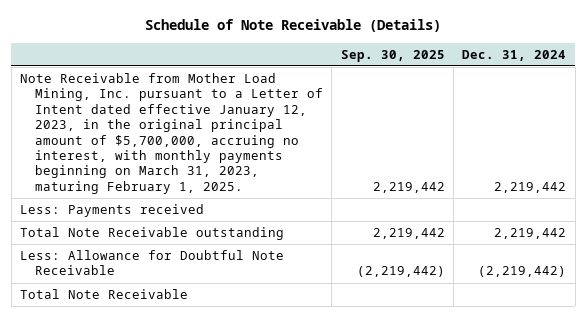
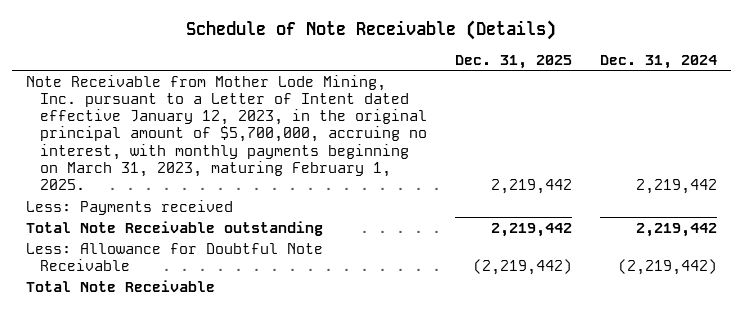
[340,49,445,62] Sep. 30, 2025 -> none
none -> [454,54,572,69] Dec. 31, 2025
[20,73,323,194] Note Receivable from Mother Load Mining, Inc. pursuant to a Letter of Intent dated effective January 12, 2023, in the original principal amount of $5,700,000, accruing no interest, with monthly payments beginning on March 31, 2023, maturing February 1, 2025. -> [26,74,427,191] Note Receivable from Mother Lode Mining, Inc. pursuant to a Letter of Intent dated effective January 12, 2023, in the original principal amount of $5,700,000, accruing no interest, with monthly payments beginning on March 31, 2023, maturing February 1, 2025.

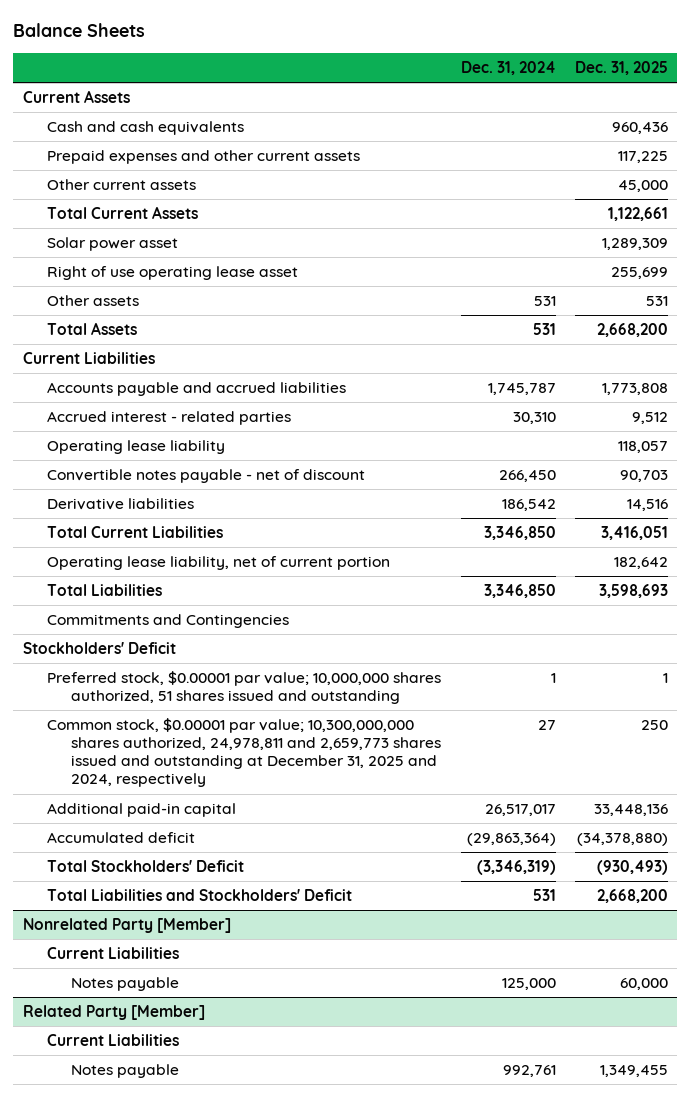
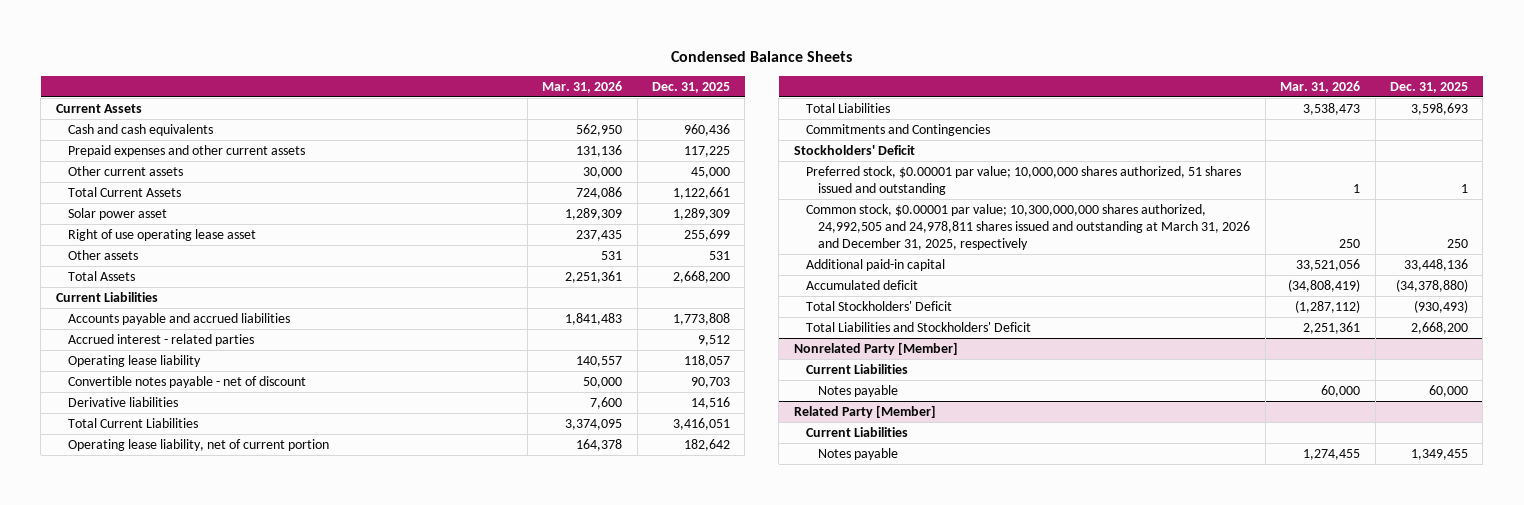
[13,23,146,38] Balance Sheets -> [670,50,852,62] Condensed Balance Sheets
[460,61,556,76] Dec. 31, 2024 -> none
none -> [542,80,623,93] Mar. 31, 2026
[47,718,442,788] Common stock, $0.00001 par value; 10,300,000,000 shares authorized, 24,978,811 and 2,659,773 shares issued and outstanding at December 31, 2025 and 2024, respectively -> [806,203,1251,251] Common stock, $0.00001 par value; 10,300,000,000 shares authorized, 24,992,505 and 24,978,811 shares issued and outstanding at March 31, 2026 and December 31, 2025, respectively

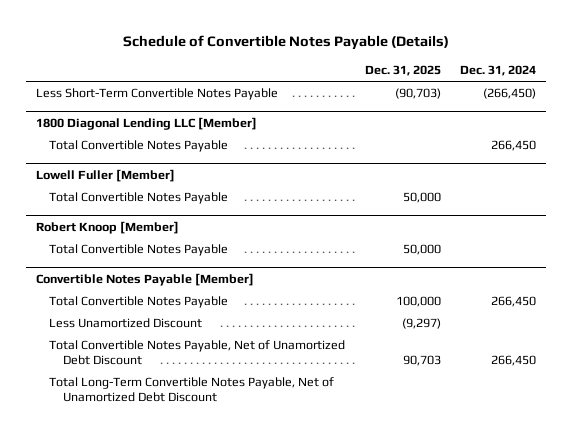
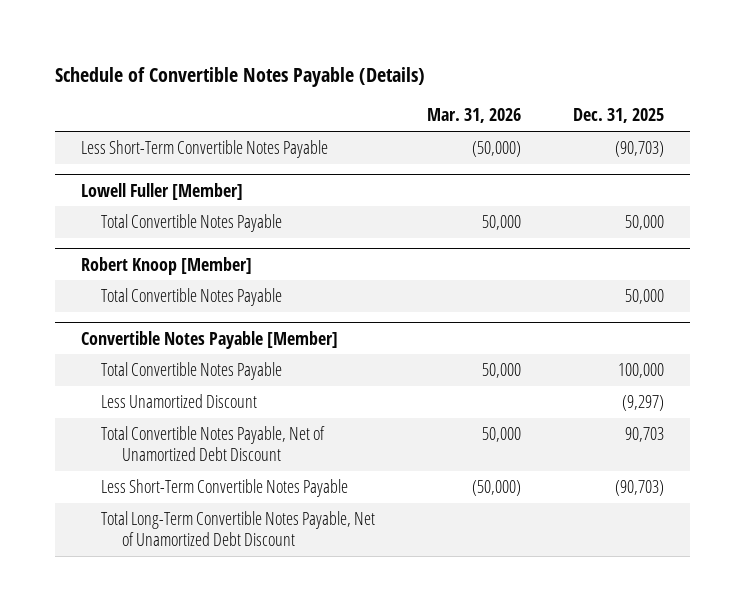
[459,65,536,77] Dec. 31, 2024 -> none
none -> [426,108,521,124] Mar. 31, 2026
[35,116,257,130] 1800 Diagonal Lending LLC [Member] -> none
[49,140,229,153] Total Convertible Notes Payable -> none
none -> [101,479,349,498] Less Short-Term Convertible Notes Payable

